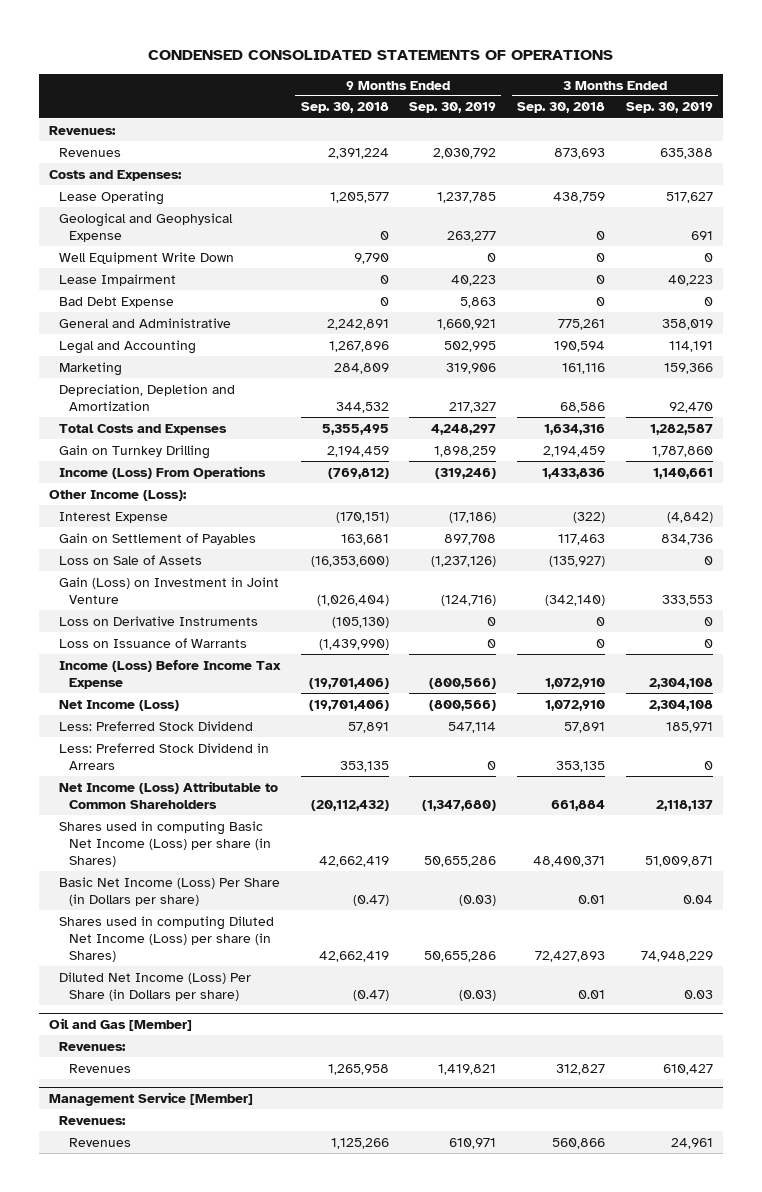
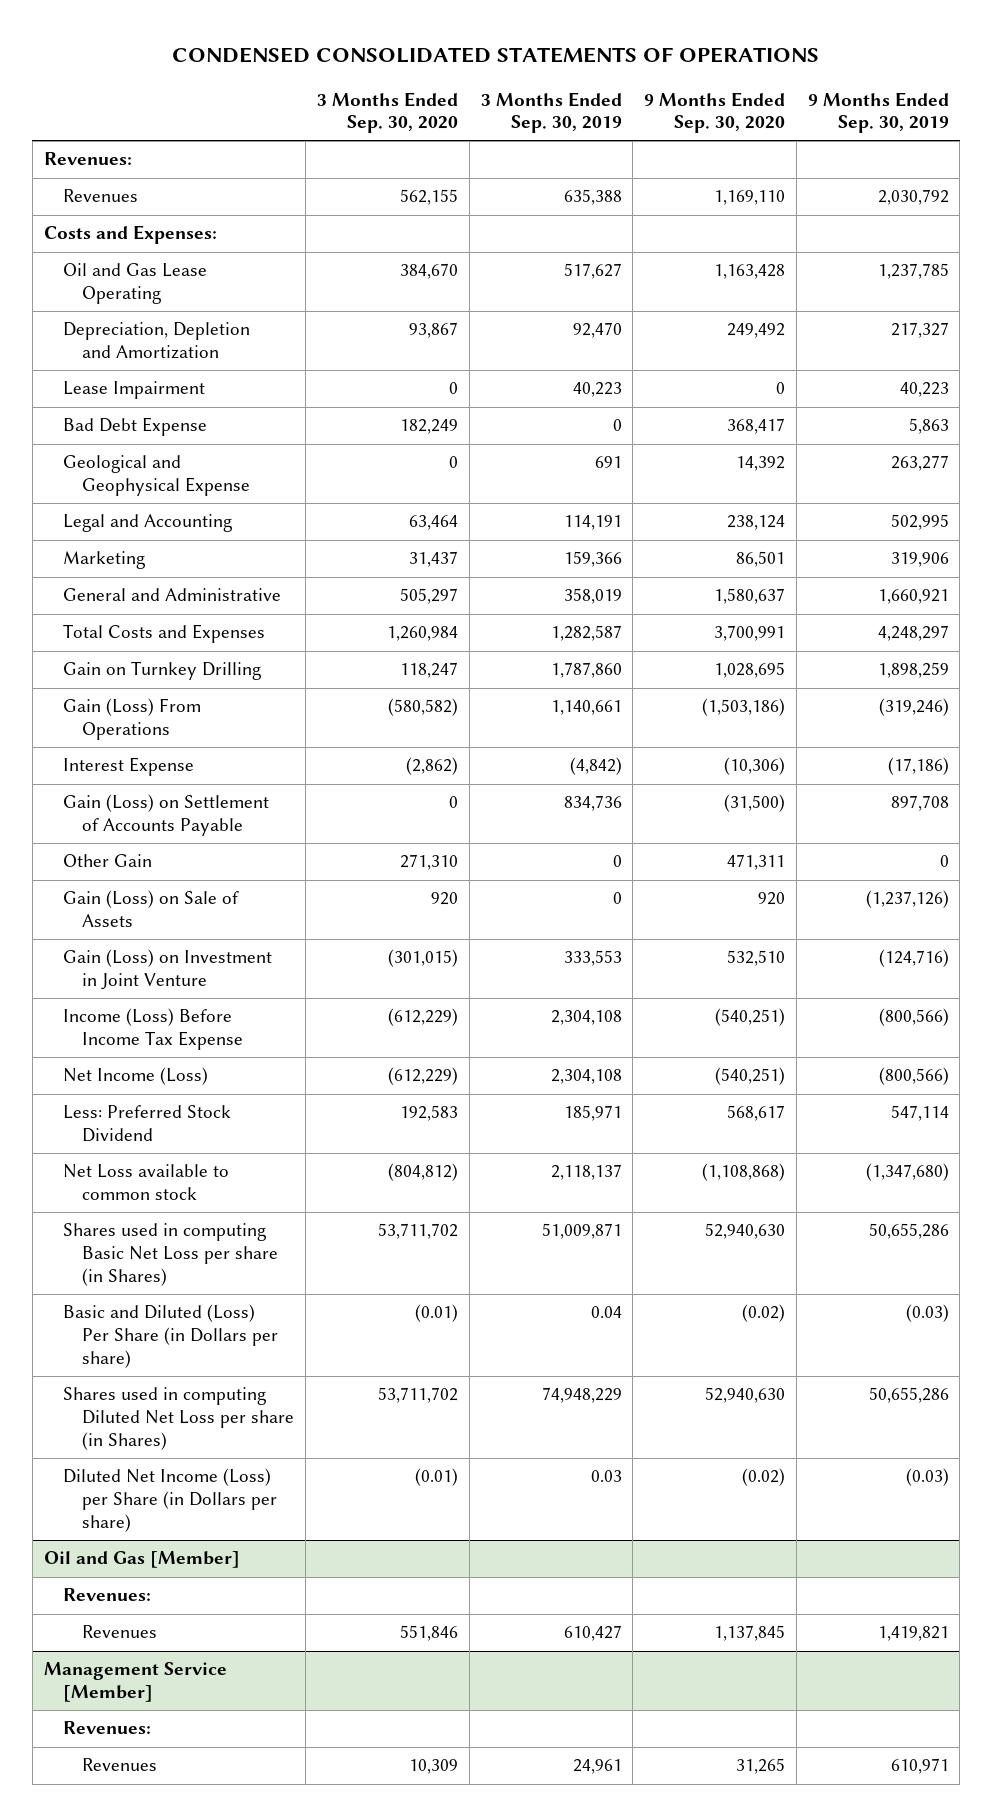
[300,102,389,114] Sep. 30, 2018 -> none
[516,102,605,114] Sep. 30, 2018 -> none
none -> [316,91,458,134] 3 Months Ended Sep. 30, 2020
none -> [644,91,786,134] 9 Months Ended Sep. 30, 2020
[58,251,234,264] Well Equipment Write Down -> none
[58,190,164,205] Lease Operating -> [63,263,208,305] Oil and Gas Lease Operating
[58,383,235,411] Depreciation, Depletion and Amortization -> [63,322,251,360] Depreciation, Depletion and Amortization
[58,212,233,242] Geological and Geophysical Expense -> [63,455,251,497] Geological and Geophysical Expense
[58,317,231,328] General and Administrative -> [63,588,282,602] General and Administrative
[48,489,187,501] Other Income (Loss): -> none
[58,465,266,479] Income (Loss) From Operations -> [63,698,202,741] Gain (Loss) From Operations
[58,532,256,545] Gain on Settlement of Payables -> [63,794,270,837] Gain (Loss) on Settlement of Accounts Payable
none -> [63,854,153,868] Other Gain
[58,554,202,565] Loss on Sale of Assets -> [63,890,240,928] Gain (Loss) on Sale of Assets
[58,615,258,626] Loss on Derivative Instruments -> none
[58,637,247,648] Loss on Issuance of Warrants -> none
[58,742,269,770] Less: Preferred Stock Dividend in Arrears -> none
[58,780,278,809] Net Income (Loss) Attributable to Common Shareholders -> [63,1164,230,1201] Net Loss available to common stock
[58,820,271,867] Shares used in computing Basic Net Income (Loss) per share (in Shares) -> [63,1223,279,1287] Shares used in computing Basic Net Loss per share (in Shares)
[58,876,280,906] Basic Net Income (Loss) Per Share (in Dollars per share) -> [63,1304,279,1369] Basic and Diluted (Loss) Per Share (in Dollars per share)
[58,915,274,962] Shares used in computing Diluted Net Income (Loss) per share (in Shares) -> [63,1387,295,1451] Shares used in computing Diluted Net Loss per share (in Shares)
[58,971,251,1001] Diluted Net Income (Loss) Per Share (in Dollars per share) -> [63,1468,278,1533] Diluted Net Income (Loss) per Share (in Dollars per share)

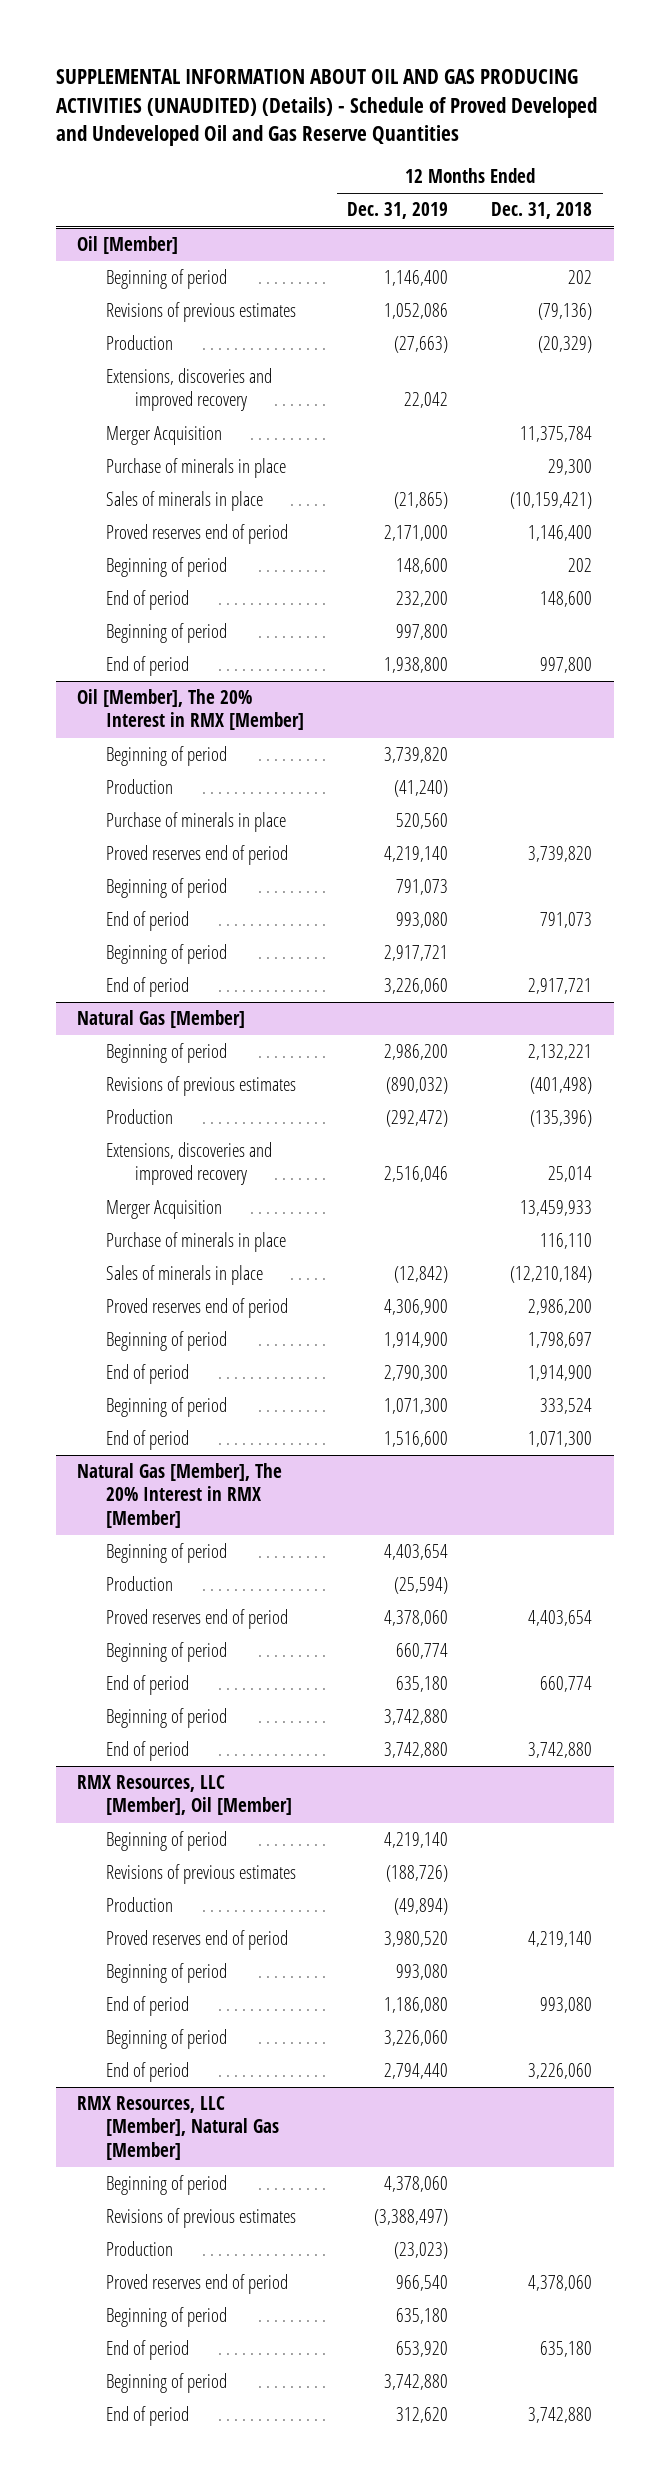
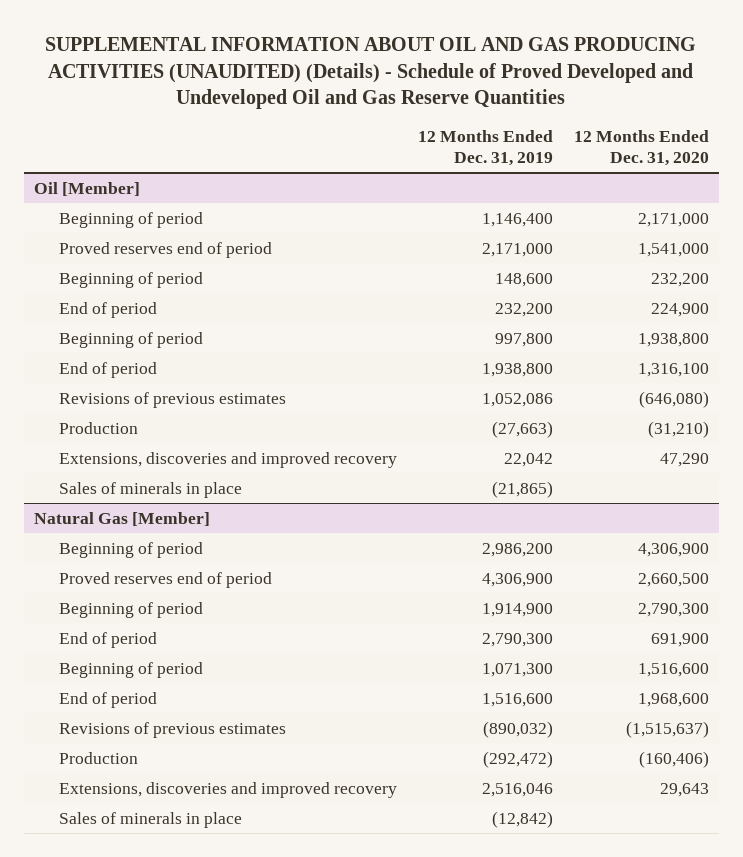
[491,202,593,220] Dec. 31, 2018 -> none
none -> [573,130,709,167] 12 Months Ended Dec. 31, 2020
[106,426,223,446] Merger Acquisition -> none
[106,458,287,479] Purchase of minerals in place -> none
[77,689,305,731] Oil [Member], The 20% Interest in RMX [Member] -> none
[106,746,228,767] Beginning of period -> none
[106,779,174,795] Production -> none
[106,812,287,833] Purchase of minerals in place -> none
[106,845,289,866] Proved reserves end of period -> none
[106,878,228,899] Beginning of period -> none
[106,911,190,932] End of period -> none
[106,944,228,965] Beginning of period -> none
[106,977,190,998] End of period -> none
[106,302,297,323] Revisions of previous estimates -> [58,391,286,408] Revisions of previous estimates
[106,335,174,351] Production -> [58,421,138,434] Production
[106,368,273,412] Extensions, discoveries and improved recovery -> [58,451,397,468] Extensions, discoveries and improved recovery
[106,491,264,512] Sales of minerals in place -> [58,481,242,498] Sales of minerals in place
[106,1200,223,1220] Merger Acquisition -> none
[106,1232,287,1253] Purchase of minerals in place -> none
[77,1463,283,1528] Natural Gas [Member], The 20% Interest in RMX [Member] -> none
[106,1543,228,1564] Beginning of period -> none
[106,1576,174,1592] Production -> none
[106,1609,289,1630] Proved reserves end of period -> none
[106,1642,228,1663] Beginning of period -> none
[106,1675,190,1696] End of period -> none
[106,1708,228,1729] Beginning of period -> none
[106,1741,190,1762] End of period -> none
[77,1775,293,1816] RMX Resources, LLC [Member], Oil [Member] -> none
[106,1831,228,1852] Beginning of period -> none
[106,1864,297,1885] Revisions of previous estimates -> none
[106,1897,174,1913] Production -> none
[106,1930,289,1951] Proved reserves end of period -> none
[106,1963,228,1984] Beginning of period -> none
[106,1996,190,2017] End of period -> none
[106,2029,228,2050] Beginning of period -> none
[106,2062,190,2083] End of period -> none
[77,2096,280,2160] RMX Resources, LLC [Member], Natural Gas [Member] -> none
[106,2175,228,2196] Beginning of period -> none
[106,2208,297,2229] Revisions of previous estimates -> none
[106,2241,174,2257] Production -> none
[106,2274,289,2295] Proved reserves end of period -> none
[106,2307,228,2328] Beginning of period -> none
[106,2340,190,2361] End of period -> none
[106,2373,228,2394] Beginning of period -> none
[106,2406,190,2427] End of period -> none
[106,1076,297,1097] Revisions of previous estimates -> [58,721,286,738] Revisions of previous estimates
[106,1109,174,1125] Production -> [58,751,138,764] Production
[106,1142,273,1186] Extensions, discoveries and improved recovery -> [58,781,397,798] Extensions, discoveries and improved recovery
[106,1265,264,1286] Sales of minerals in place -> [58,811,242,828] Sales of minerals in place

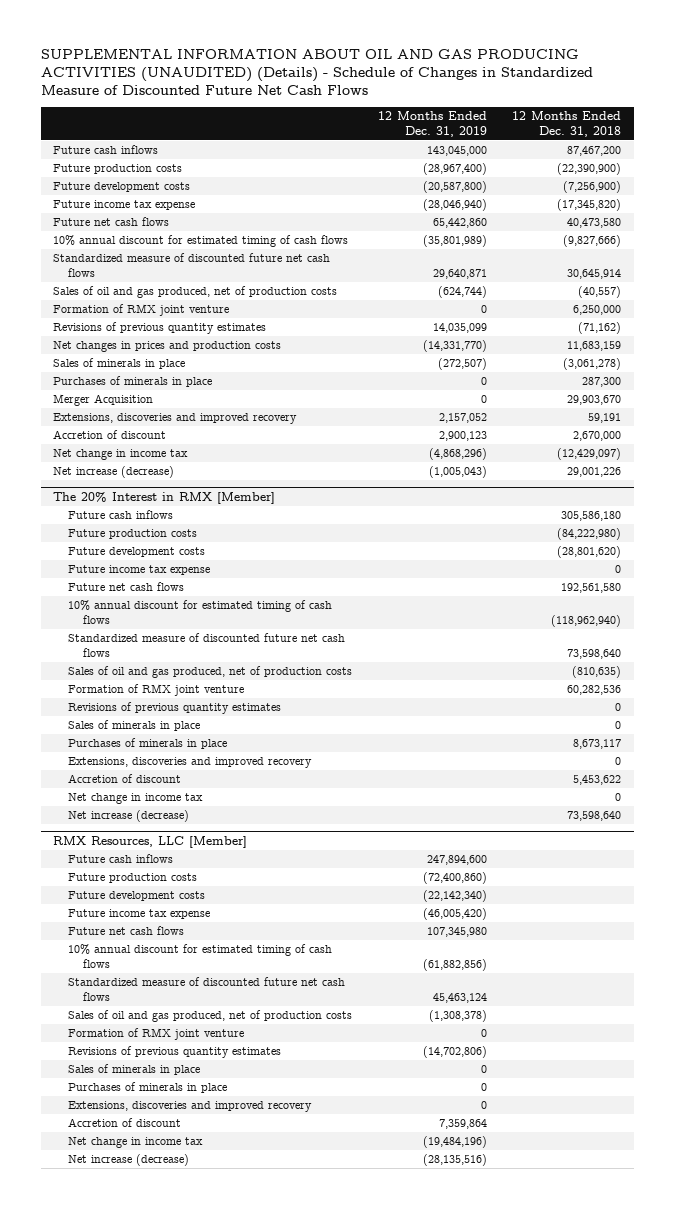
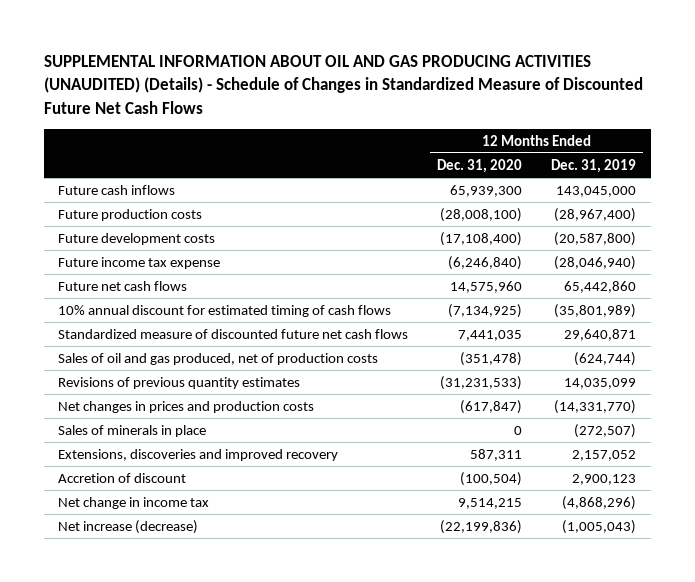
[511,111,621,137] 12 Months Ended Dec. 31, 2018 -> none
none -> [437,158,523,173] Dec. 31, 2020
[53,304,230,317] Formation of RMX joint venture -> none
[53,376,213,388] Purchases of minerals in place -> none
[53,394,154,407] Merger Acquisition -> none
[53,491,276,504] The 20% Interest in RMX [Member] -> none
[68,510,174,520] Future cash inflows -> none
[68,529,198,540] Future production costs -> none
[68,547,206,558] Future development costs -> none
[68,565,211,576] Future income tax expense -> none
[68,582,185,592] Future net cash flows -> none
[68,600,333,624] 10% annual discount for estimated timing of cash flows -> none
[68,633,346,657] Standardized measure of discounted future net cash flows -> none
[68,666,353,679] Sales of oil and gas produced, net of production costs -> none
[68,684,245,697] Formation of RMX joint venture -> none
[68,702,282,715] Revisions of previous quantity estimates -> none
[68,720,201,732] Sales of minerals in place -> none
[68,738,228,750] Purchases of minerals in place -> none
[68,757,313,769] Extensions, discoveries and improved recovery -> none
[68,774,182,784] Accretion of discount -> none
[68,793,204,805] Net change in income tax -> none
[68,810,190,823] Net increase (decrease) -> none
[53,835,248,848] RMX Resources, LLC [Member] -> none
[68,854,174,864] Future cash inflows -> none
[68,873,198,884] Future production costs -> none
[68,891,206,902] Future development costs -> none
[68,909,211,920] Future income tax expense -> none
[68,926,185,936] Future net cash flows -> none
[68,944,333,968] 10% annual discount for estimated timing of cash flows -> none
[68,977,346,1001] Standardized measure of discounted future net cash flows -> none
[68,1010,353,1023] Sales of oil and gas produced, net of production costs -> none
[68,1028,245,1041] Formation of RMX joint venture -> none
[68,1046,282,1059] Revisions of previous quantity estimates -> none
[68,1064,201,1076] Sales of minerals in place -> none
[68,1082,228,1094] Purchases of minerals in place -> none
[68,1101,313,1113] Extensions, discoveries and improved recovery -> none
[68,1118,182,1128] Accretion of discount -> none
[68,1137,204,1149] Net change in income tax -> none
[68,1154,190,1167] Net increase (decrease) -> none

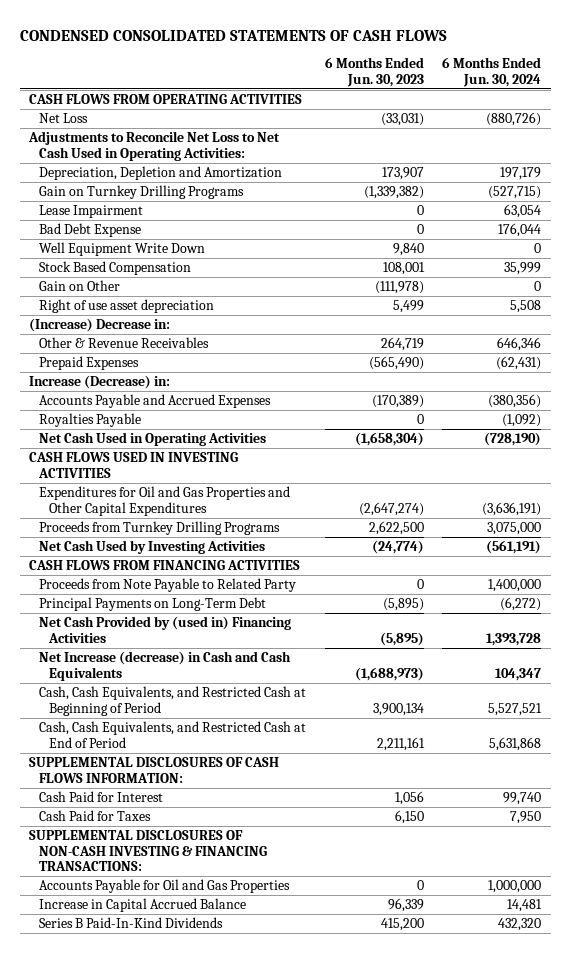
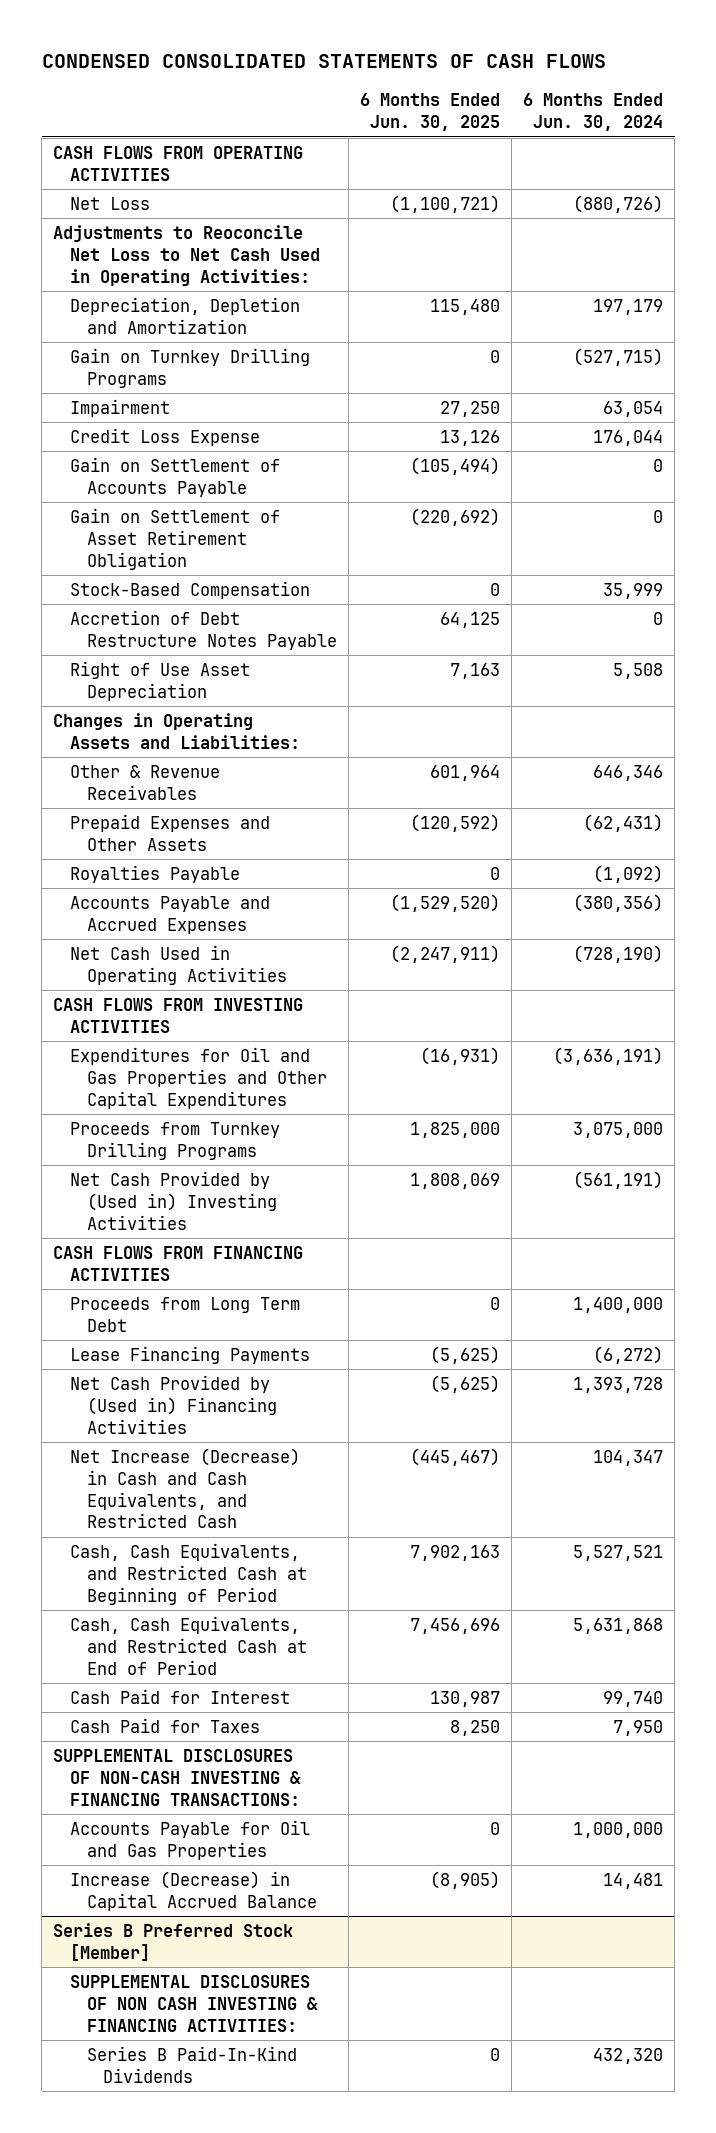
[324,57,424,87] 6 Months Ended Jun. 30, 2023 -> none
none -> [359,93,500,132] 6 Months Ended Jun. 30, 2025
[28,131,281,161] Adjustments to Reconcile Net Loss to Net Cash Used in Operating Activities: -> [53,224,321,286] Adjustments to Reoconcile Net Loss to Net Cash Used in Operating Activities:
[39,242,206,257] Well Equipment Write Down -> none
[39,280,121,292] Gain on Other -> none
[29,318,171,333] (Increase) Decrease in: -> none
[39,205,144,219] Lease Impairment -> [70,398,171,417] Impairment
[39,223,142,238] Bad Debt Expense -> [70,427,261,446] Credit Loss Expense
none -> [70,456,281,497] Gain on Settlement of Accounts Payable
none -> [70,507,281,570] Gain on Settlement of Asset Retirement Obligation
[39,261,192,276] Stock Based Compensation -> [70,580,311,599] Stock-Based Compensation
none -> [70,609,337,650] Accretion of Debt Restructure Notes Payable
[39,299,215,314] Right of use asset depreciation -> [70,660,251,701] Right of Use Asset Depreciation
none -> [53,712,301,749] Changes in Operating Assets and Liabilities:
[29,375,171,390] Increase (Decrease) in: -> none
[39,356,140,371] Prepaid Expenses -> [70,813,271,851] Prepaid Expenses and Other Assets
[39,394,272,409] Accounts Payable and Accrued Expenses -> [70,895,271,934] Accounts Payable and Accrued Expenses
[29,452,239,478] CASH FLOWS USED IN INVESTING ACTIVITIES -> [53,997,304,1033] CASH FLOWS FROM INVESTING ACTIVITIES
[39,540,266,555] Net Cash Used by Investing Activities -> [70,1170,277,1230] Net Cash Provided by (Used in) Investing Activities
[39,578,297,593] Proceeds from Note Payable to Related Party -> none
none -> [70,1296,301,1332] Proceeds from Long Term Debt
[39,597,267,612] Principal Payments on Long-Term Debt -> [70,1345,311,1364] Lease Financing Payments
[39,616,292,643] Net Cash Provided by (used in) Financing Activities -> [70,1374,277,1434] Net Cash Provided by (Used in) Financing Activities
[39,651,292,681] Net Increase (decrease) in Cash and Cash Equivalents -> [70,1447,301,1529] Net Increase (Decrease) in Cash and Cash Equivalents, and Restricted Cash
[29,757,280,783] SUPPLEMENTAL DISCLOSURES OF CASH FLOWS INFORMATION: -> none
[39,898,247,913] Increase in Capital Accrued Balance -> [70,1870,317,1911] Increase (Decrease) in Capital Accrued Balance
none -> [53,1922,294,1961] Series B Preferred Stock [Member]
none -> [70,1974,318,2032] SUPPLEMENTAL DISCLOSURES OF NON CASH INVESTING & FINANCING ACTIVITIES:

